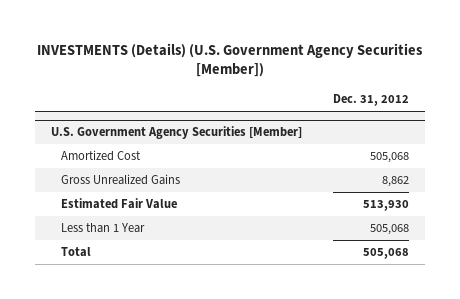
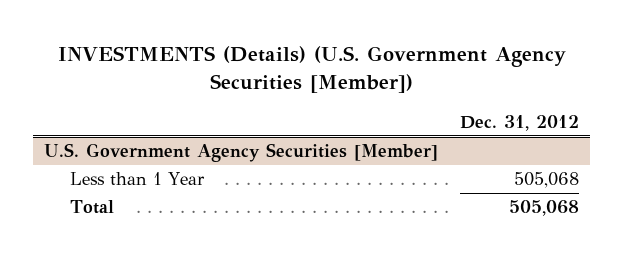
[61,150,142,162] Amortized Cost -> none
[61,174,181,186] Gross Unrealized Gains -> none
[61,198,178,210] Estimated Fair Value -> none

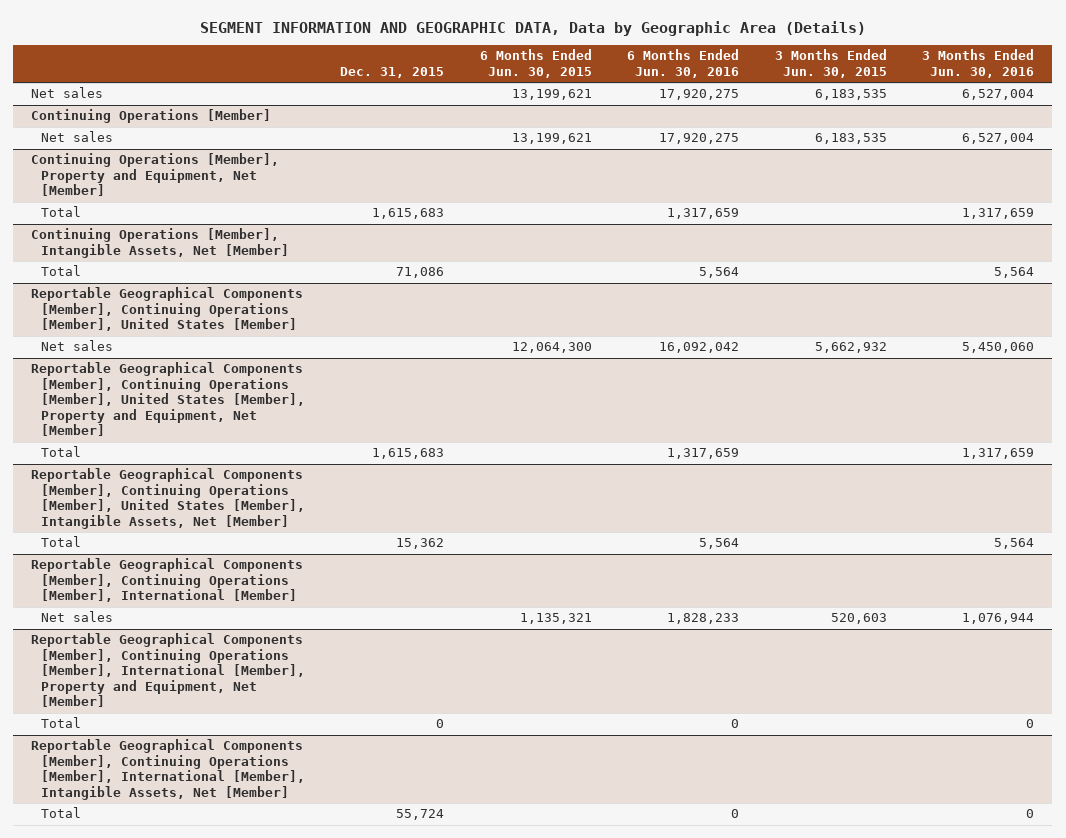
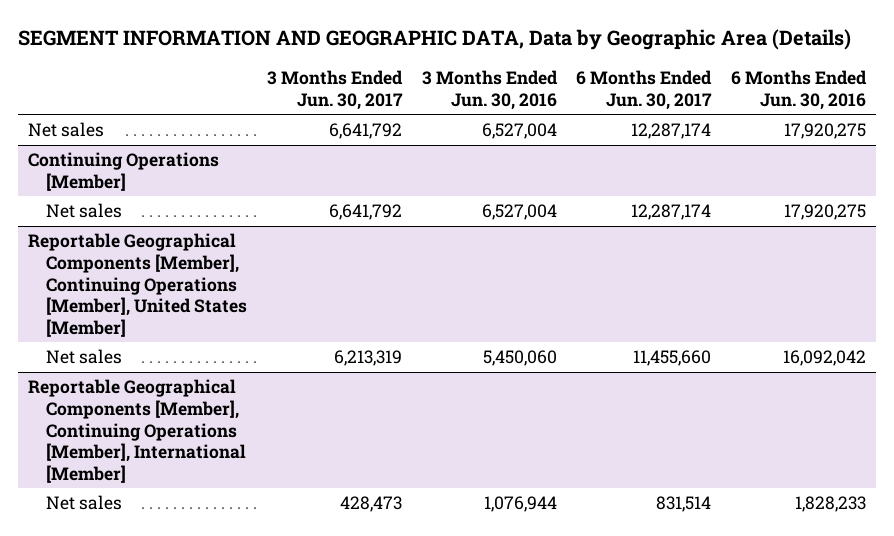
[340,67,445,79] Dec. 31, 2015 -> none
[479,49,592,79] 6 Months Ended Jun. 30, 2015 -> none
[774,49,887,79] 3 Months Ended Jun. 30, 2015 -> none
none -> [266,69,403,110] 3 Months Ended Jun. 30, 2017
none -> [576,69,713,110] 6 Months Ended Jun. 30, 2017
[31,153,280,197] Continuing Operations [Member], Property and Equipment, Net [Member] -> none
[40,206,81,218] Total -> none
[31,228,289,258] Continuing Operations [Member], Intangible Assets, Net [Member] -> none
[40,265,81,277] Total -> none
[31,362,305,437] Reportable Geographical Components [Member], Continuing Operations [Member], United States [Member], Property and Equipment, Net [Member] -> none
[40,446,81,458] Total -> none
[31,468,305,529] Reportable Geographical Components [Member], Continuing Operations [Member], United States [Member], Intangible Assets, Net [Member] -> none
[40,536,81,548] Total -> none
[31,633,305,708] Reportable Geographical Components [Member], Continuing Operations [Member], International [Member], Property and Equipment, Net [Member] -> none
[40,717,81,729] Total -> none
[31,739,305,800] Reportable Geographical Components [Member], Continuing Operations [Member], International [Member], Intangible Assets, Net [Member] -> none
[40,807,81,819] Total -> none

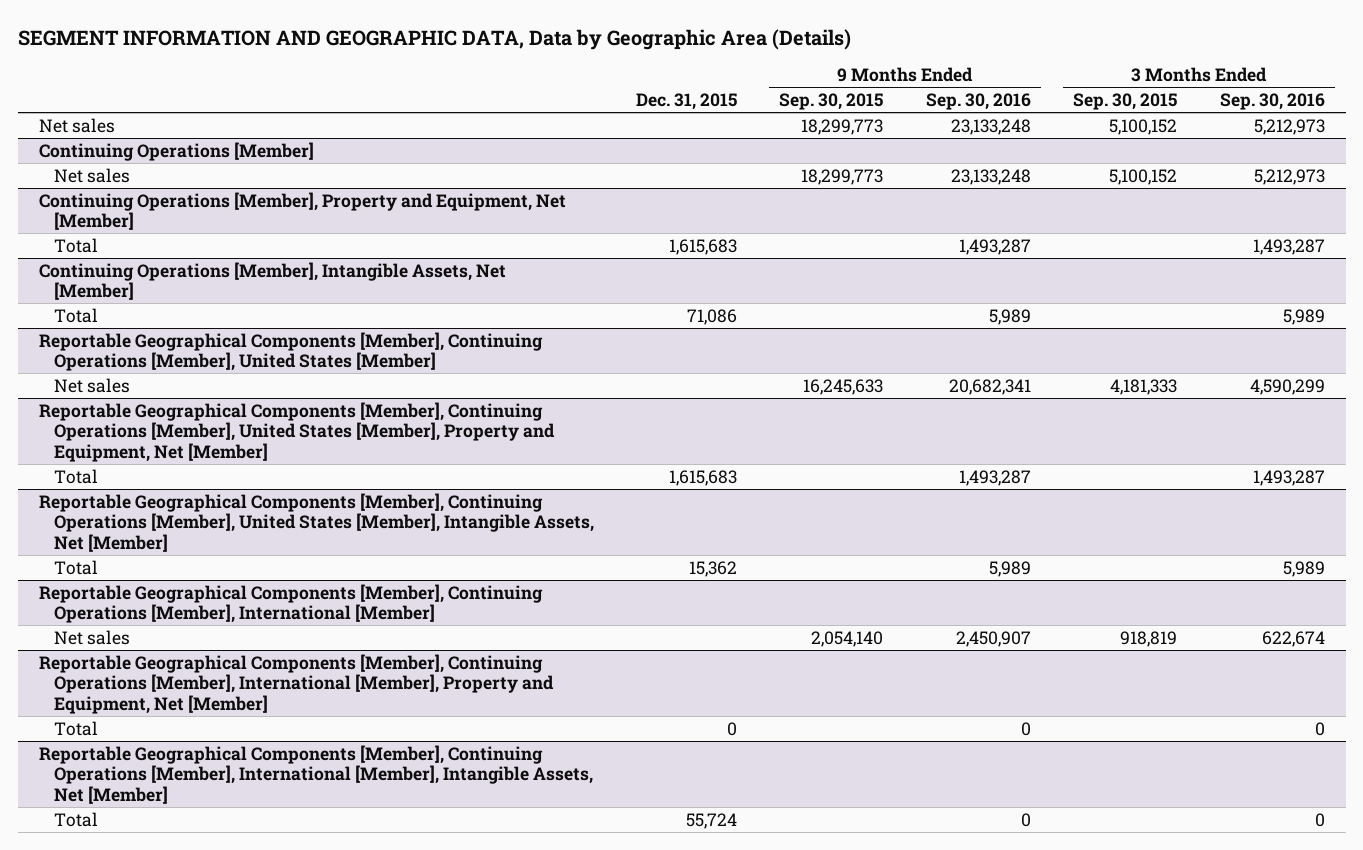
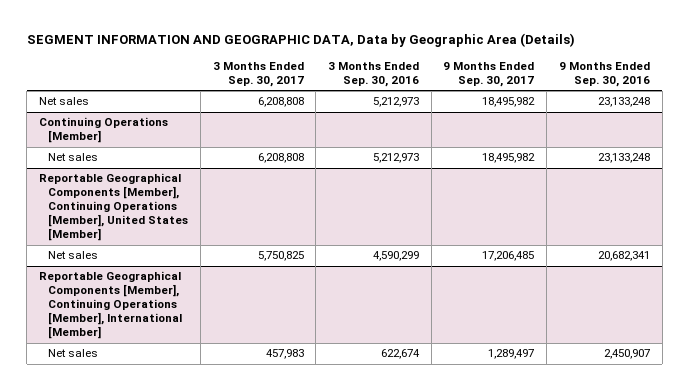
[636,93,738,111] Dec. 31, 2015 -> none
[779,93,884,111] Sep. 30, 2015 -> none
[1073,93,1178,111] Sep. 30, 2015 -> none
none -> [212,61,304,87] 3 Months Ended Sep. 30, 2017
none -> [443,61,535,87] 9 Months Ended Sep. 30, 2017
[38,191,566,231] Continuing Operations [Member], Property and Equipment, Net [Member] -> none
[53,237,98,253] Total -> none
[38,261,506,301] Continuing Operations [Member], Intangible Assets, Net [Member] -> none
[53,307,98,323] Total -> none
[38,401,555,462] Reportable Geographical Components [Member], Continuing Operations [Member], United States [Member], Property and Equipment, Net [Member] -> none
[53,468,98,484] Total -> none
[38,492,594,552] Reportable Geographical Components [Member], Continuing Operations [Member], United States [Member], Intangible Assets, Net [Member] -> none
[53,559,98,575] Total -> none
[38,653,554,714] Reportable Geographical Components [Member], Continuing Operations [Member], International [Member], Property and Equipment, Net [Member] -> none
[53,720,98,736] Total -> none
[38,744,593,804] Reportable Geographical Components [Member], Continuing Operations [Member], International [Member], Intangible Assets, Net [Member] -> none
[53,811,98,827] Total -> none

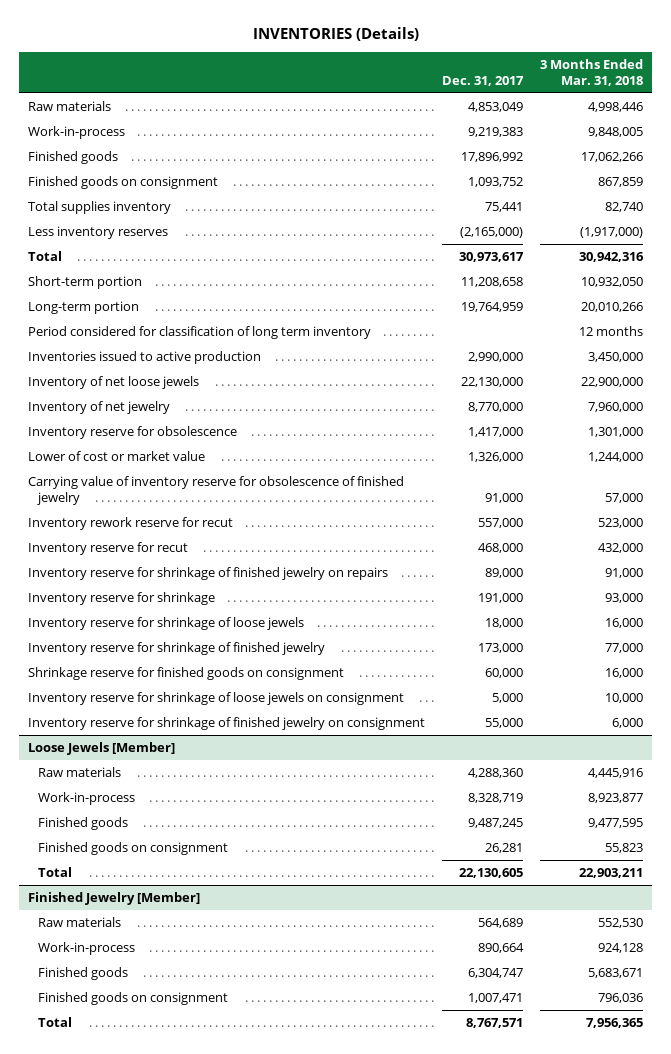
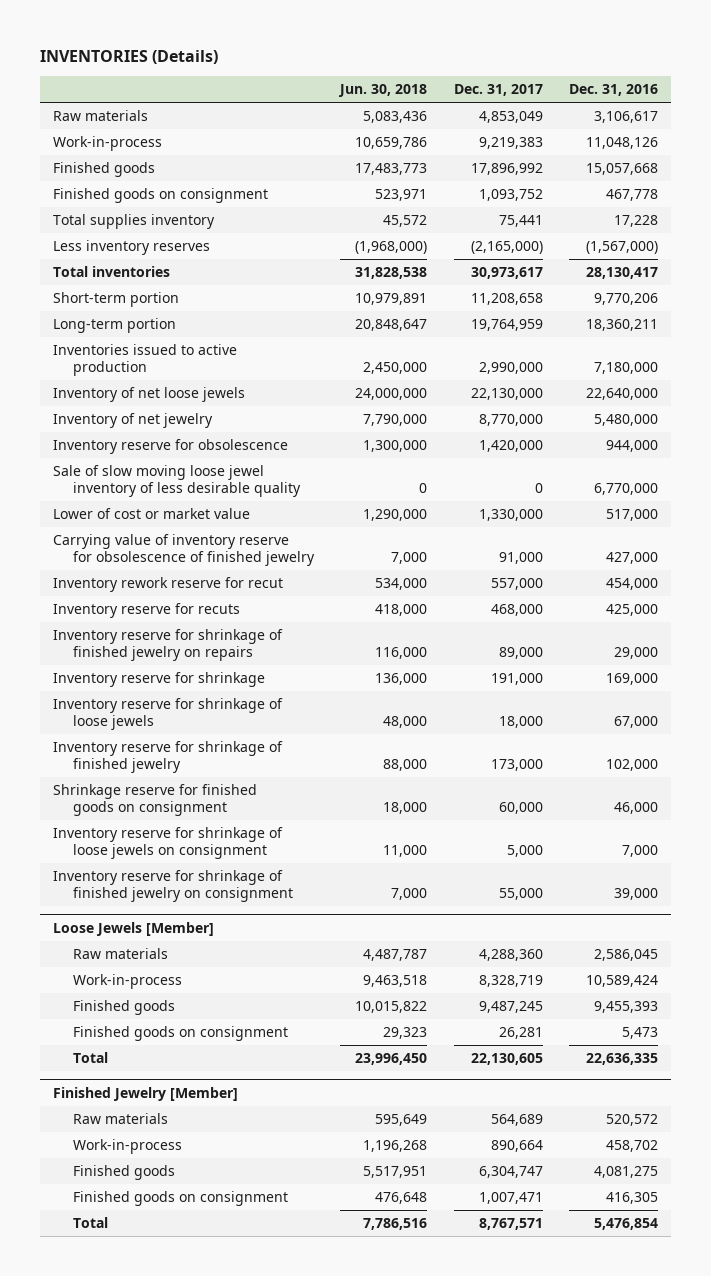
[540,58,644,86] 3 Months Ended Mar. 31, 2018 -> none
none -> [338,84,428,98] Jun. 30, 2018
none -> [568,84,658,97] Dec. 31, 2016
[27,250,62,261] Total -> [53,266,171,278] Total inventories
[27,325,371,339] Period considered for classification of long term inventory -> none
[468,426,524,437] 1,417,000 -> [478,440,543,453] 1,420,000
none -> [53,465,301,498] Sale of slow moving loose jewel inventory of less desirable quality
[468,451,524,462] 1,326,000 -> [478,509,543,522] 1,330,000
[27,541,188,555] Inventory reserve for recut -> [53,603,241,619] Inventory reserve for recuts

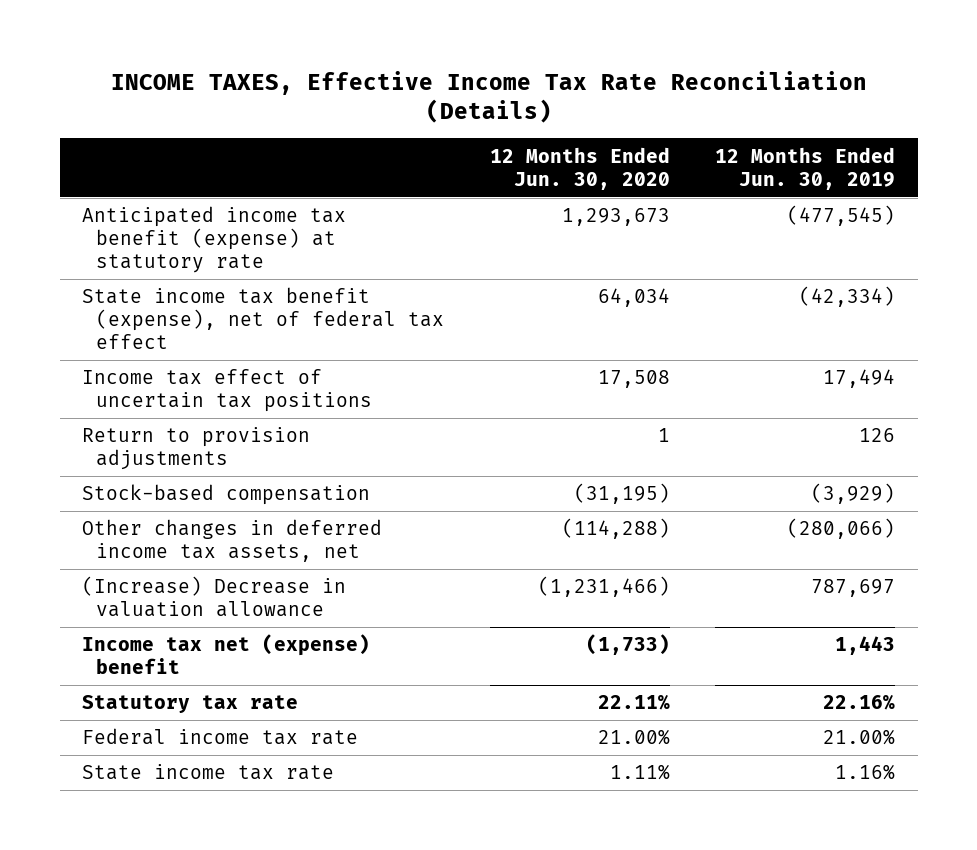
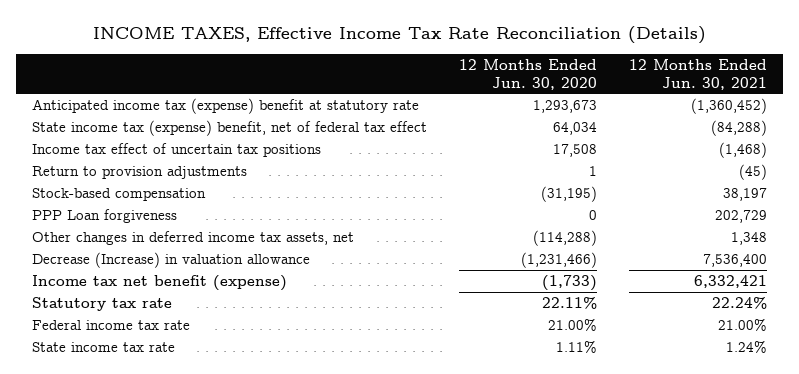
[714,146,895,190] 12 Months Ended Jun. 30, 2019 -> none
none -> [629,58,768,90] 12 Months Ended Jun. 30, 2021
[82,206,347,274] Anticipated income tax benefit (expense) at statutory rate -> [31,97,419,114] Anticipated income tax (expense) benefit at statutory rate
[82,287,445,350] State income tax benefit (expense), net of federal tax effect -> [31,119,427,136] State income tax (expense) benefit, net of federal tax effect
none -> [31,208,177,223] PPP Loan forgiveness
[82,576,347,618] (Increase) Decrease in valuation allowance -> [31,251,310,268] Decrease (Increase) in valuation allowance
[82,634,371,675] Income tax net (expense) benefit -> [31,274,287,291] Income tax net benefit (expense)

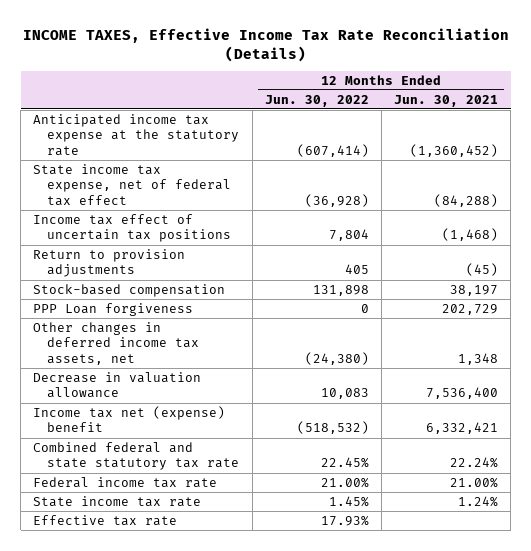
[459,58,598,90] 12 Months Ended Jun. 30, 2020 -> none
none -> [264,94,369,107] Jun. 30, 2022
[31,97,419,114] Anticipated income tax (expense) benefit at statutory rate -> [33,113,240,157] Anticipated income tax expense at the statutory rate
[31,119,427,136] State income tax (expense) benefit, net of federal tax effect -> [33,163,232,207] State income tax expense, net of federal tax effect
[31,251,310,268] Decrease (Increase) in valuation allowance -> [33,371,202,399] Decrease in valuation allowance
[31,274,287,291] Income tax net benefit (expense) -> [33,405,226,433] Income tax net (expense) benefit
[31,296,172,311] Statutory tax rate -> [33,441,240,471] Combined federal and state statutory tax rate
none -> [33,514,178,526] Effective tax rate

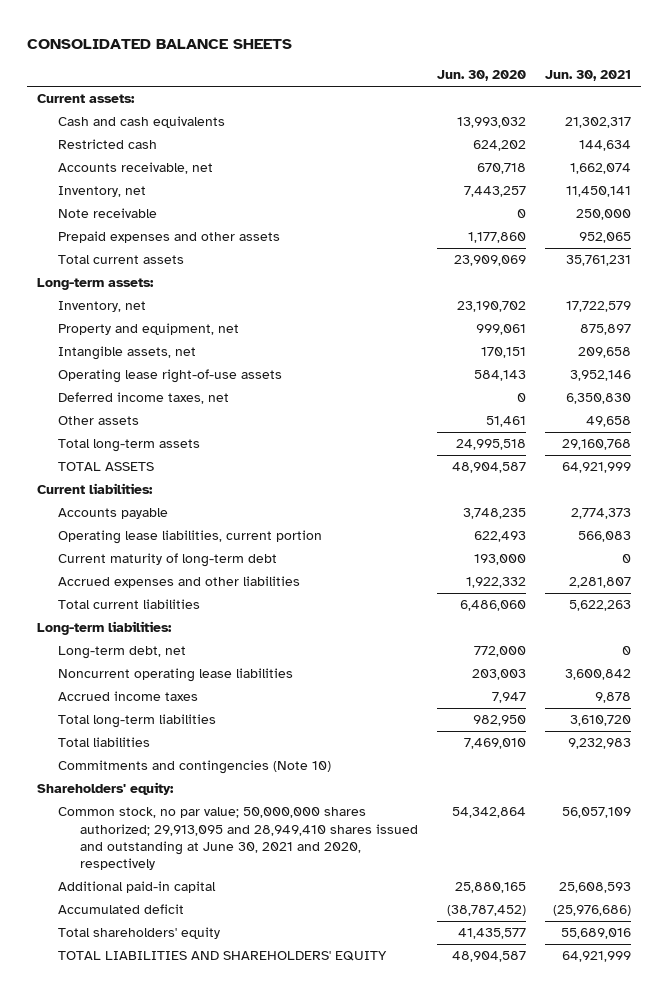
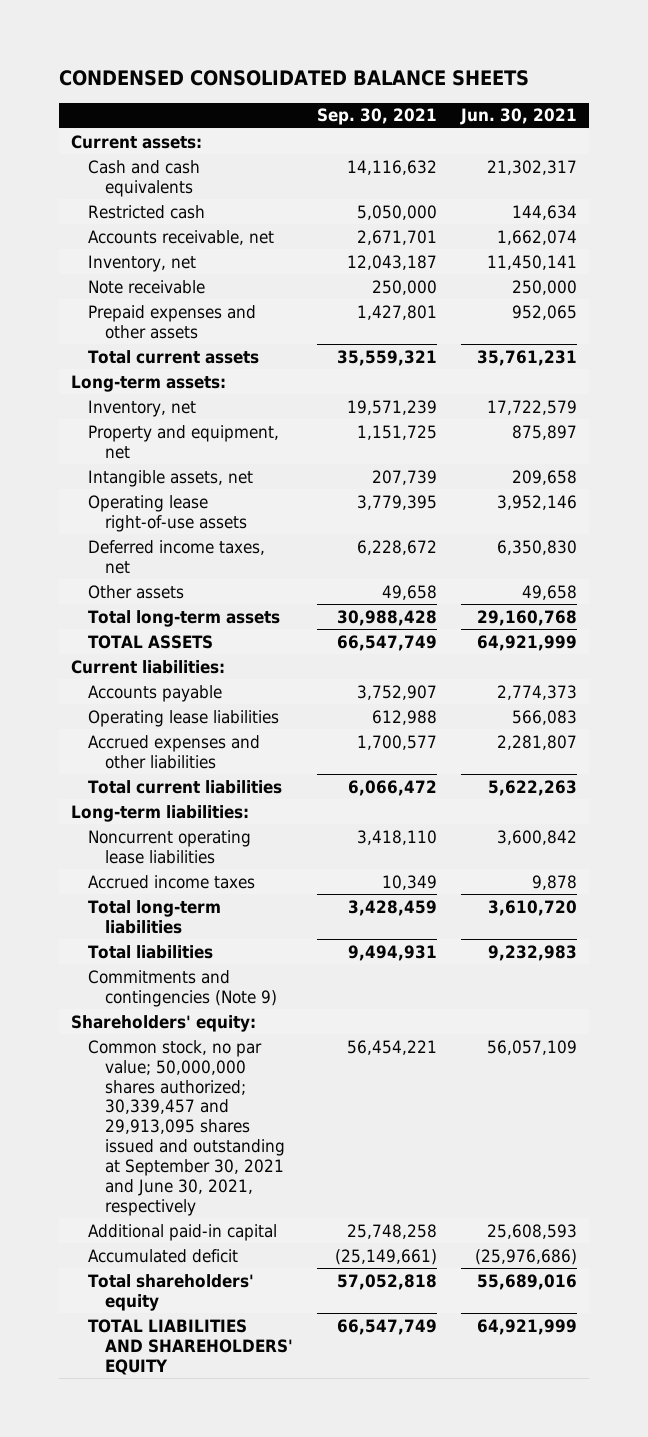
[27,38,293,49] CONSOLIDATED BALANCE SHEETS -> [58,70,529,87] CONDENSED CONSOLIDATED BALANCE SHEETS
[437,70,527,82] Jun. 30, 2020 -> none
none -> [317,108,438,126] Sep. 30, 2021
[58,553,278,568] Current maturity of long-term debt -> none
[58,530,323,545] Operating lease liabilities, current portion -> [87,709,279,727] Operating lease liabilities
[58,646,187,660] Long-term debt, net -> none
[58,760,332,775] Commitments and contingencies (Note 10) -> [87,969,277,1007] Commitments and contingencies (Note 9)
[58,807,419,871] Common stock, no par value; 50,000,000 shares authorized; 29,913,095 and 28,949,410 shares issued and outstanding at June 30, 2021 and 2020, respectively -> [87,1039,285,1216] Common stock, no par value; 50,000,000 shares authorized; 30,339,457 and 29,913,095 shares issued and outstanding at September 30, 2021 and June 30, 2021, respectively

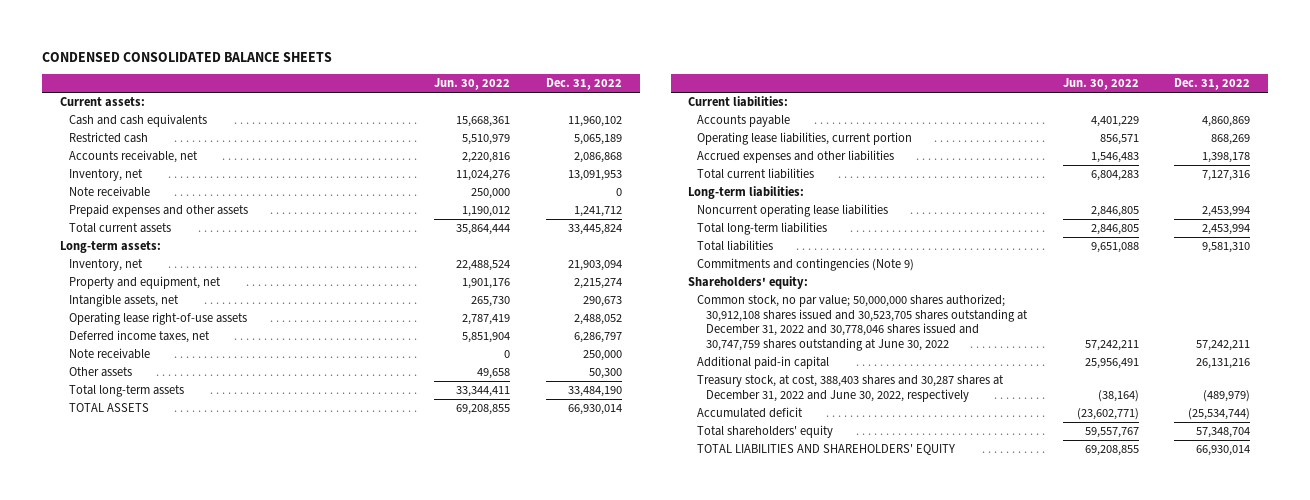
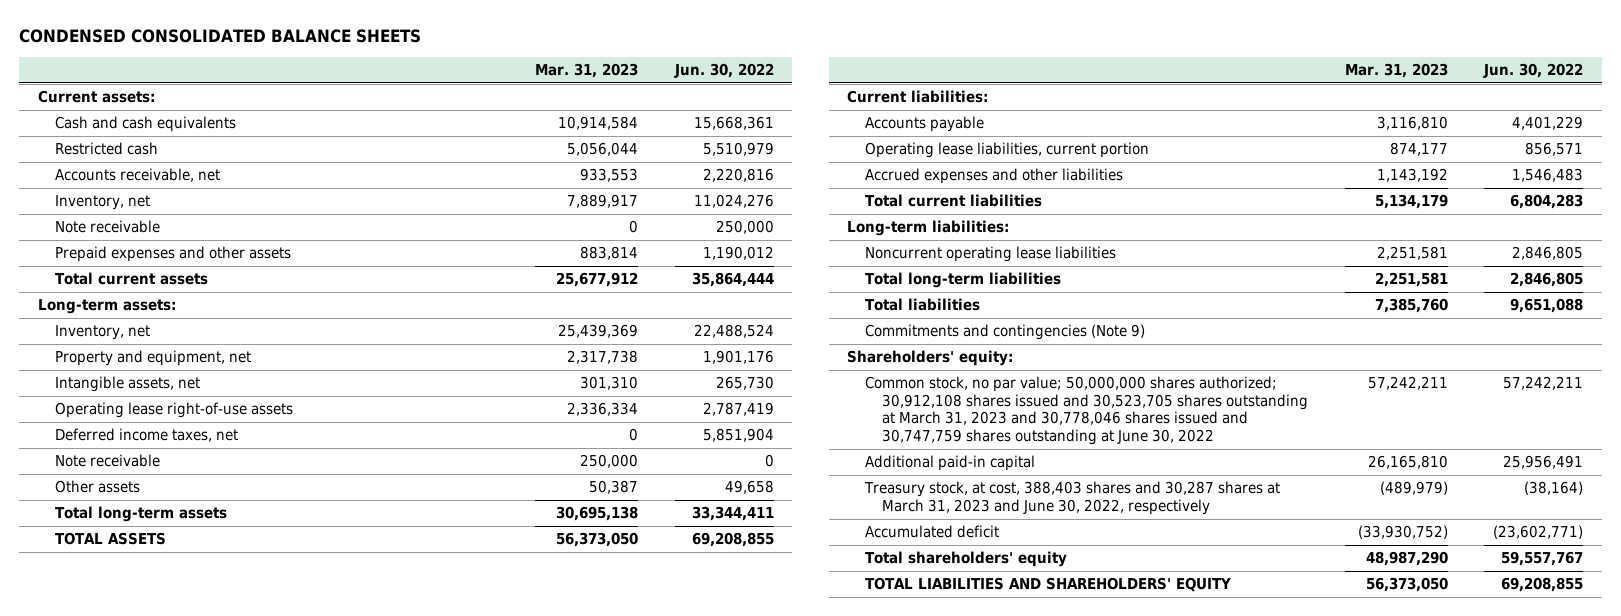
[545,78,622,91] Dec. 31, 2022 -> none
none -> [535,63,639,79] Mar. 31, 2023
[697,294,1028,352] Common stock, no par value; 50,000,000 shares authorized; 30,912,108 shares issued and 30,523,705 shares outstanding at December 31, 2022 and 30,778,046 shares issued and 30,747,759 shares outstanding at June 30, 2022 -> [864,376,1309,445] Common stock, no par value; 50,000,000 shares authorized; 30,912,108 shares issued and 30,523,705 shares outstanding at March 31, 2023 and 30,778,046 shares issued and 30,747,759 shares outstanding at June 30, 2022
[697,375,1005,402] Treasury stock, at cost, 388,403 shares and 30,287 shares at December 31, 2022 and June 30, 2022, respectively -> [863,481,1280,515] Treasury stock, at cost, 388,403 shares and 30,287 shares at March 31, 2023 and June 30, 2022, respectively

